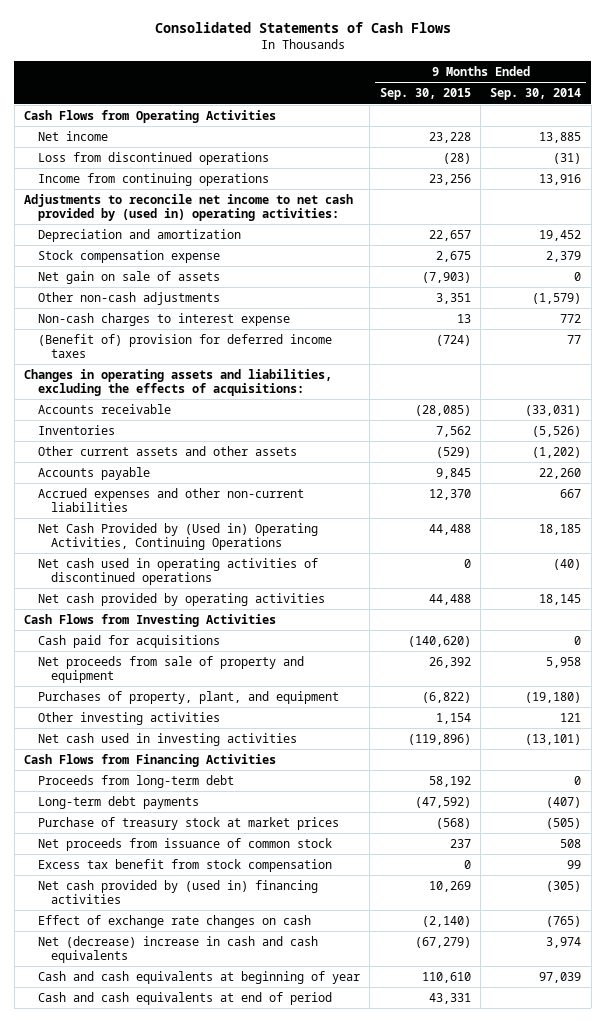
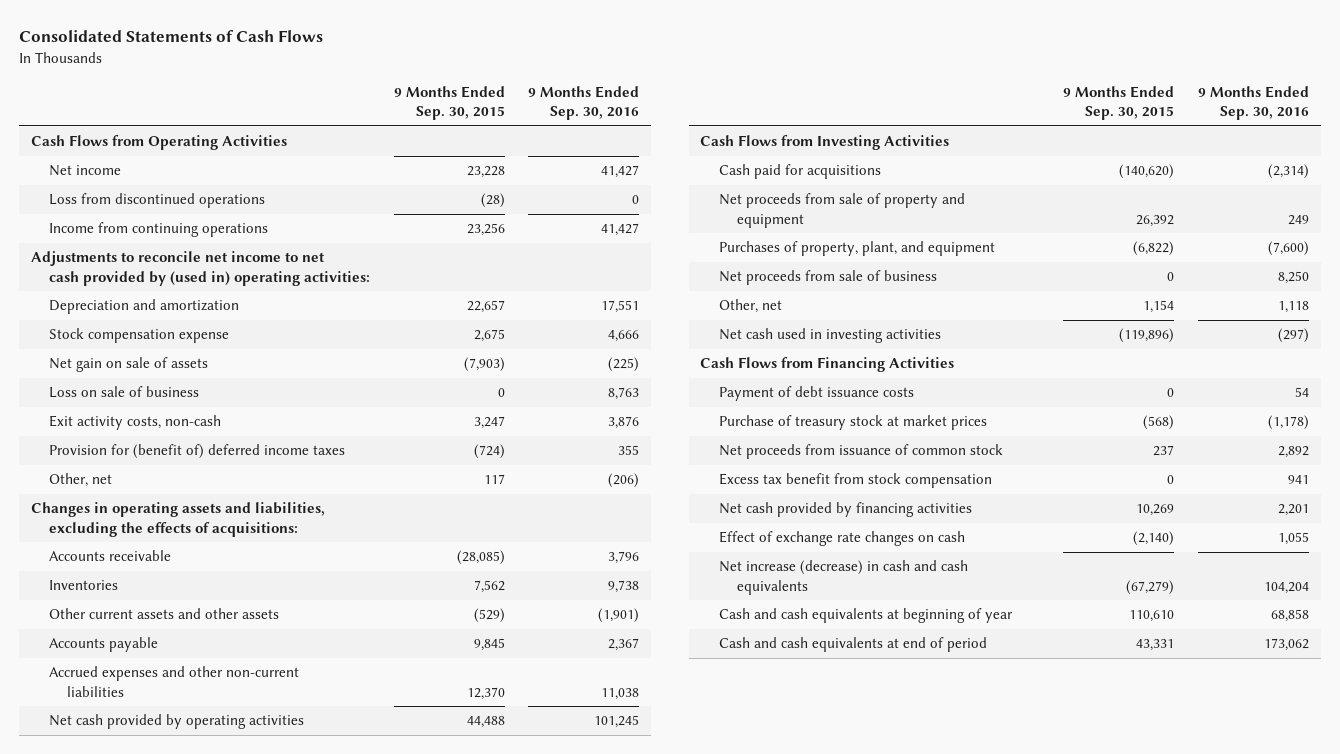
[490,88,582,101] Sep. 30, 2014 -> none
none -> [528,85,640,121] 9 Months Ended Sep. 30, 2016
[37,291,220,305] Other non-cash adjustments -> none
[37,312,290,326] Non-cash charges to interest expense -> none
none -> [48,386,199,399] Loss on sale of business
none -> [48,415,221,431] Exit activity costs, non-cash
[37,333,332,358] (Benefit of) provision for deferred income taxes -> [48,444,345,460] Provision for (benefit of) deferred income taxes
none -> [48,473,112,488] Other, net
[37,522,318,550] Net Cash Provided by (Used in) Operating Activities, Continuing Operations -> none
[37,557,318,585] Net cash used in operating activities of discontinued operations -> none
none -> [718,270,937,286] Net proceeds from sale of business
[37,711,220,725] Other investing activities -> [718,299,782,314] Other, net
[37,774,234,788] Proceeds from long-term debt -> none
[37,795,199,809] Long-term debt payments -> none
none -> [718,386,914,402] Payment of debt issuance costs
[37,879,318,904] Net cash provided by (used in) financing activities -> [718,502,972,518] Net cash provided by financing activities
[37,935,318,963] Net (decrease) increase in cash and cash equivalents -> [718,560,968,595] Net increase (decrease) in cash and cash equivalents

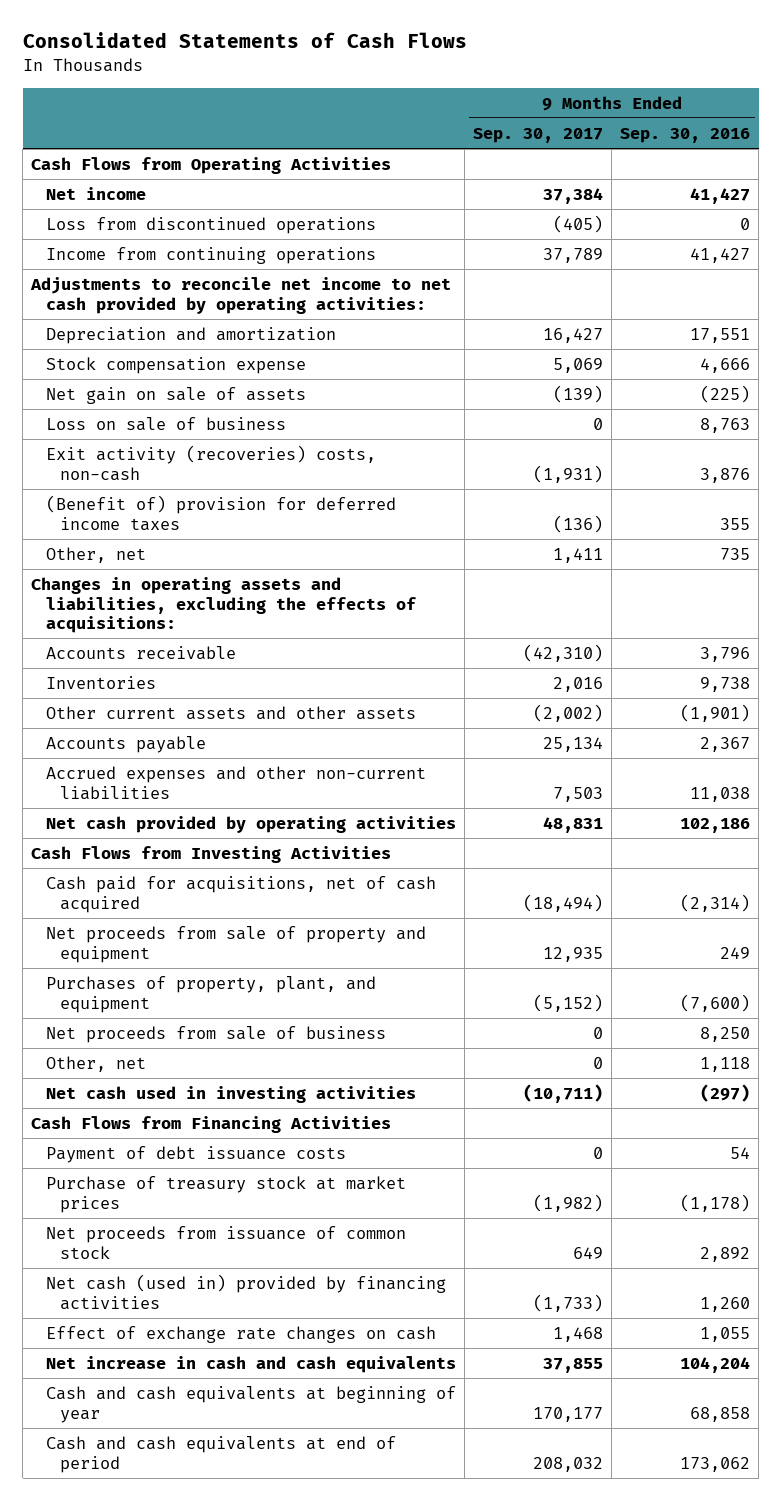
[393,85,505,121] 9 Months Ended Sep. 30, 2015 -> none
none -> [472,127,603,143] Sep. 30, 2017
[30,251,370,286] Adjustments to reconcile net income to net cash provided by (used in) operating activities: -> [30,276,452,314] Adjustments to reconcile net income to net cash provided by operating activities:
[48,415,221,431] Exit activity costs, non-cash -> [45,444,376,481] Exit activity (recoveries) costs, non-cash
[48,444,345,460] Provision for (benefit of) deferred income taxes -> [45,494,396,531] (Benefit of) provision for deferred income taxes
[608,473,640,489] (206) -> [720,547,751,560] 735
[594,715,640,729] 101,245 -> [680,817,751,833] 102,186
[718,164,881,180] Cash paid for acquisitions -> [45,875,436,913] Cash paid for acquisitions, net of cash acquired
[718,473,992,489] Excess tax benefit from stock compensation -> none
[718,502,972,518] Net cash provided by financing activities -> [45,1273,446,1310] Net cash (used in) provided by financing activities
[1277,504,1309,517] 2,201 -> [700,1296,751,1312] 1,260
[718,560,968,595] Net increase (decrease) in cash and cash equivalents -> [45,1355,456,1373] Net increase in cash and cash equivalents

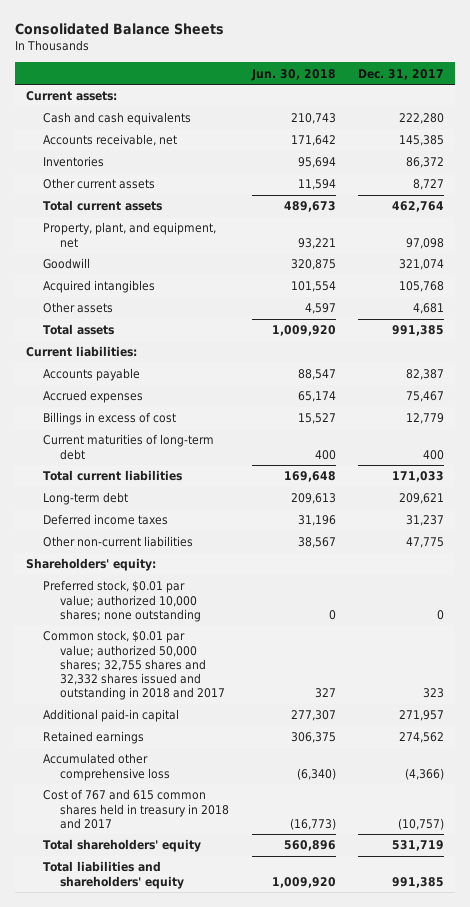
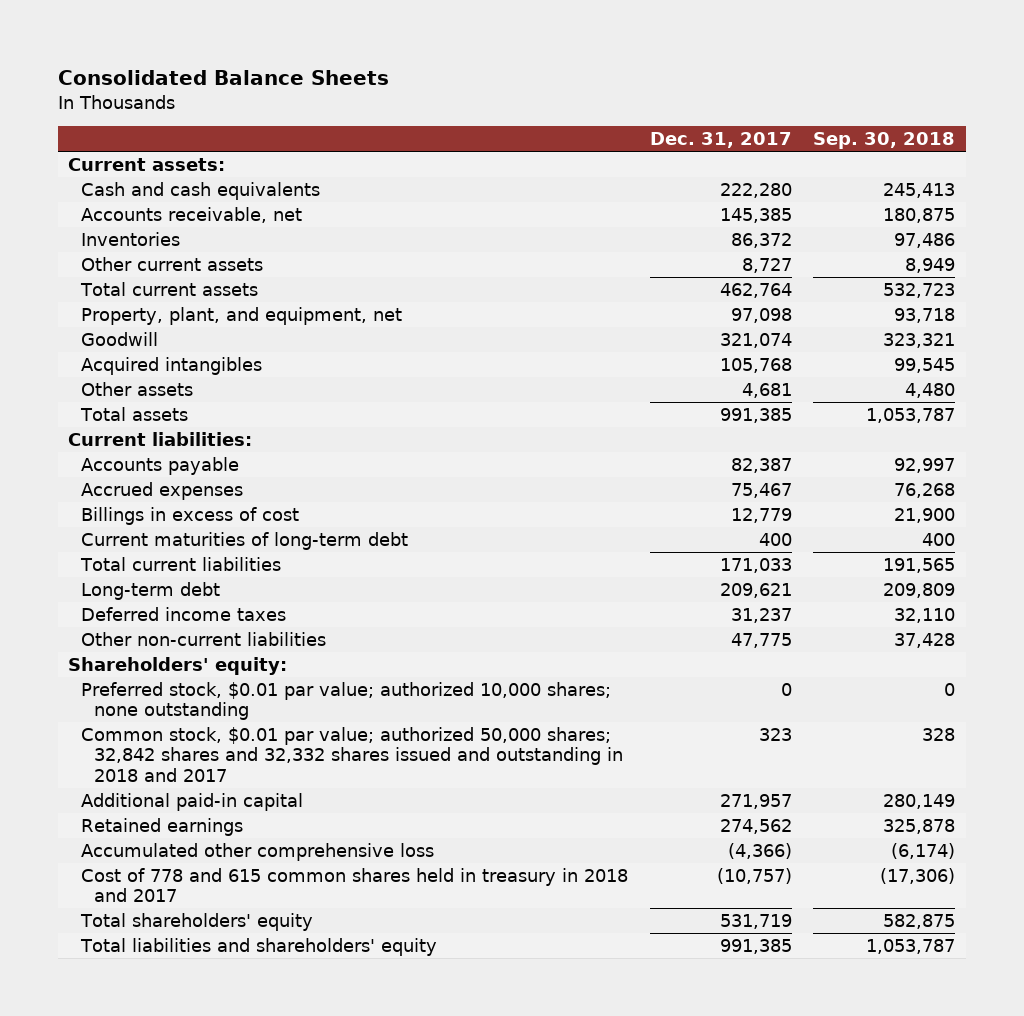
[250,68,336,81] Jun. 30, 2018 -> none
none -> [813,132,956,150] Sep. 30, 2018
[43,630,226,701] Common stock, $0.01 par value; authorized 50,000 shares; 32,755 shares and 32,332 shares issued and outstanding in 2018 and 2017 -> [81,726,624,782] Common stock, $0.01 par value; authorized 50,000 shares; 32,842 shares and 32,332 shares issued and outstanding in 2018 and 2017
[43,789,230,829] Cost of 767 and 615 common shares held in treasury in 2018 and 2017 -> [81,867,629,903] Cost of 778 and 615 common shares held in treasury in 2018 and 2017

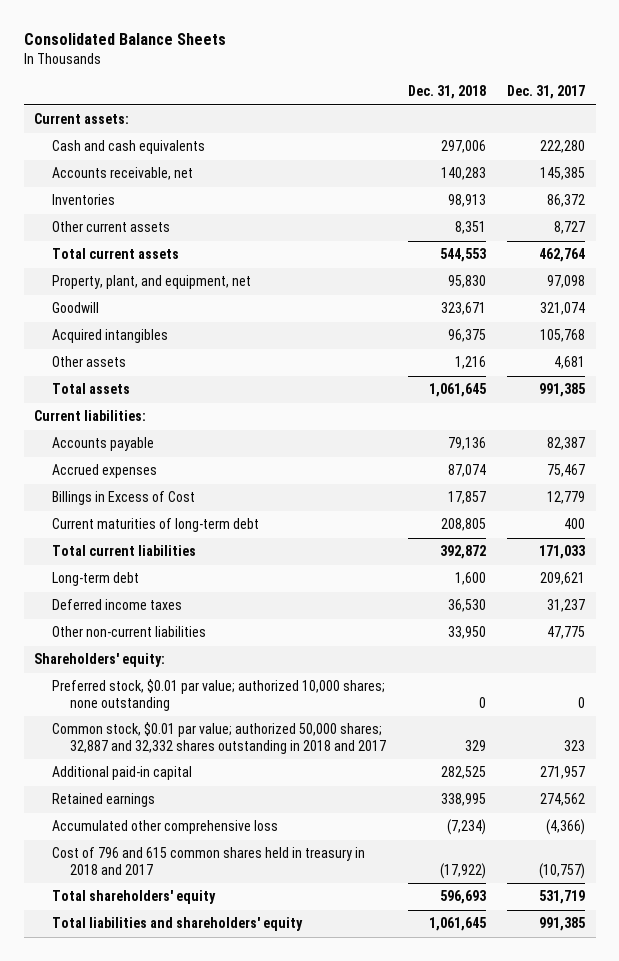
[813,132,956,150] Sep. 30, 2018 -> none
none -> [407,85,486,100] Dec. 31, 2018
[81,506,300,525] Billings in excess of cost -> [52,491,196,506] Billings in Excess of Cost
[81,726,624,782] Common stock, $0.01 par value; authorized 50,000 shares; 32,842 shares and 32,332 shares issued and outstanding in 2018 and 2017 -> [52,722,387,754] Common stock, $0.01 par value; authorized 50,000 shares; 32,887 and 32,332 shares outstanding in 2018 and 2017
[81,867,629,903] Cost of 778 and 615 common shares held in treasury in 2018 and 2017 -> [52,847,366,875] Cost of 796 and 615 common shares held in treasury in 2018 and 2017

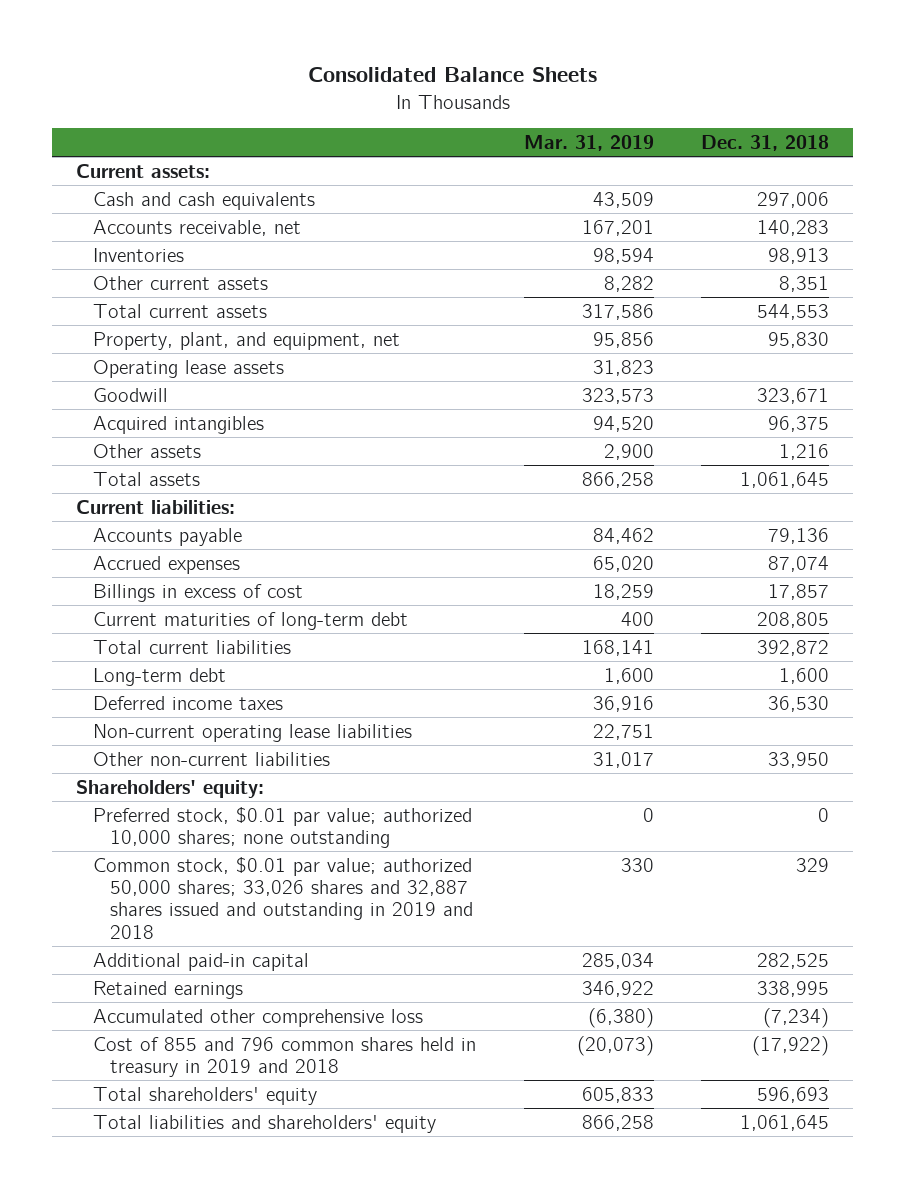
[507,85,586,100] Dec. 31, 2017 -> none
none -> [523,134,654,151] Mar. 31, 2019
none -> [93,359,285,378] Operating lease assets
[52,491,196,506] Billings in Excess of Cost -> [93,583,304,602] Billings in excess of cost
none -> [93,723,413,742] Non-current operating lease liabilities
[52,722,387,754] Common stock, $0.01 par value; authorized 50,000 shares; 32,887 and 32,332 shares outstanding in 2018 and 2017 -> [93,856,474,939] Common stock, $0.01 par value; authorized 50,000 shares; 33,026 shares and 32,887 shares issued and outstanding in 2019 and 2018
[52,847,366,875] Cost of 796 and 615 common shares held in treasury in 2018 and 2017 -> [93,1036,477,1078] Cost of 855 and 796 common shares held in treasury in 2019 and 2018

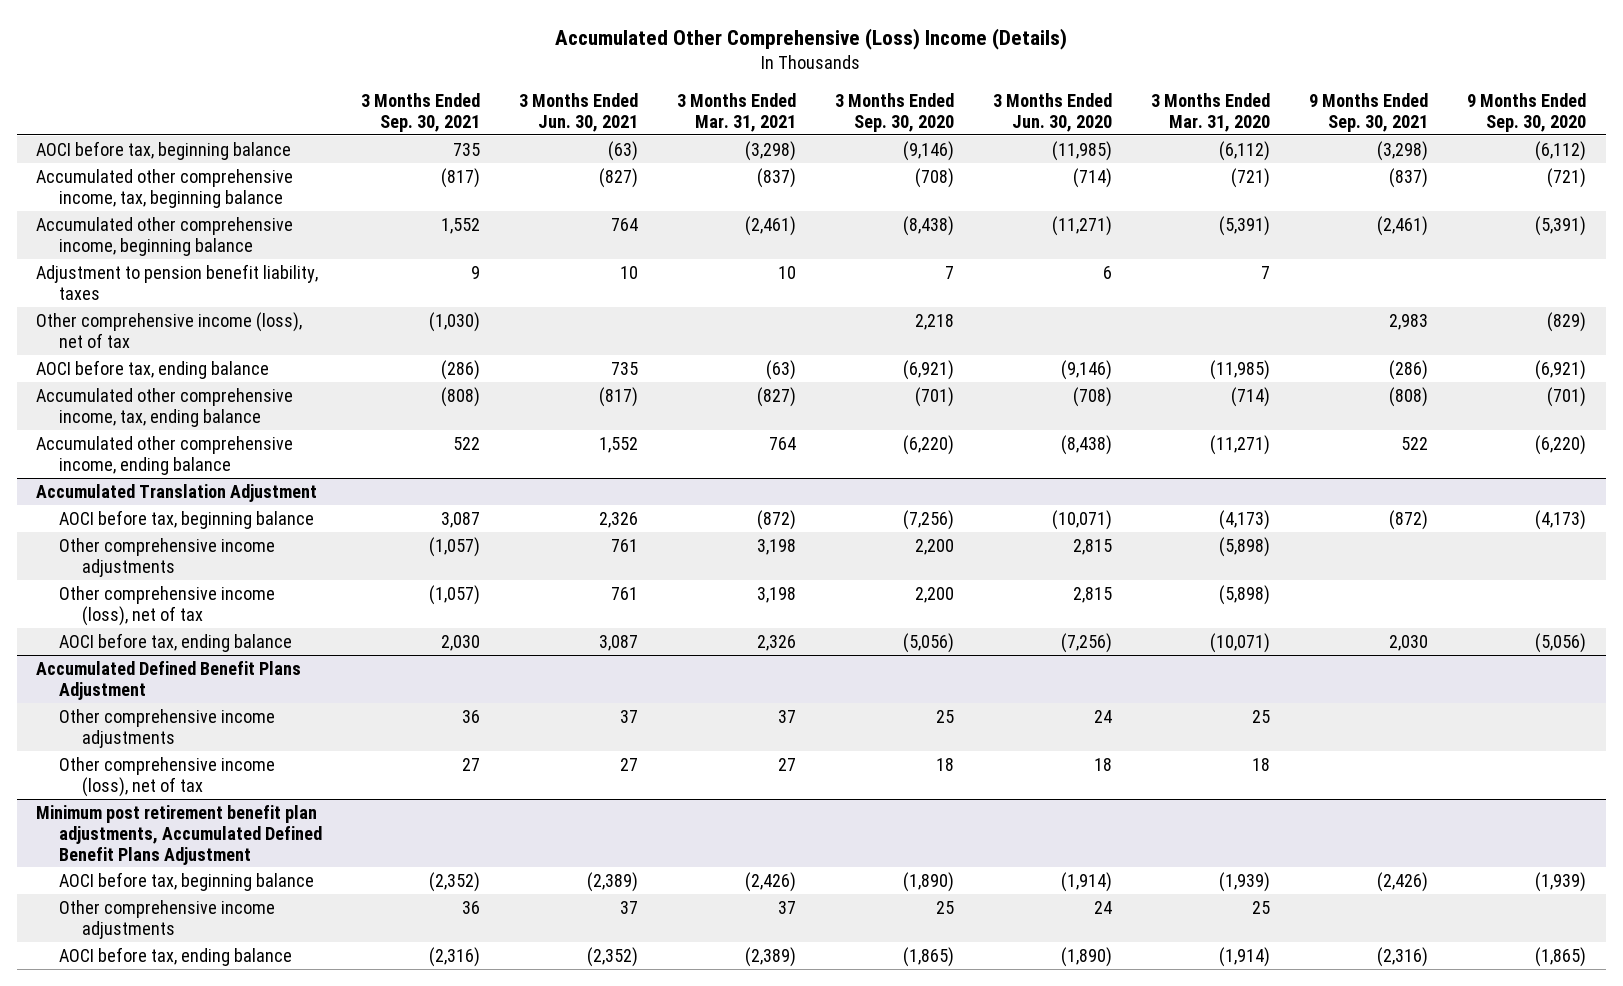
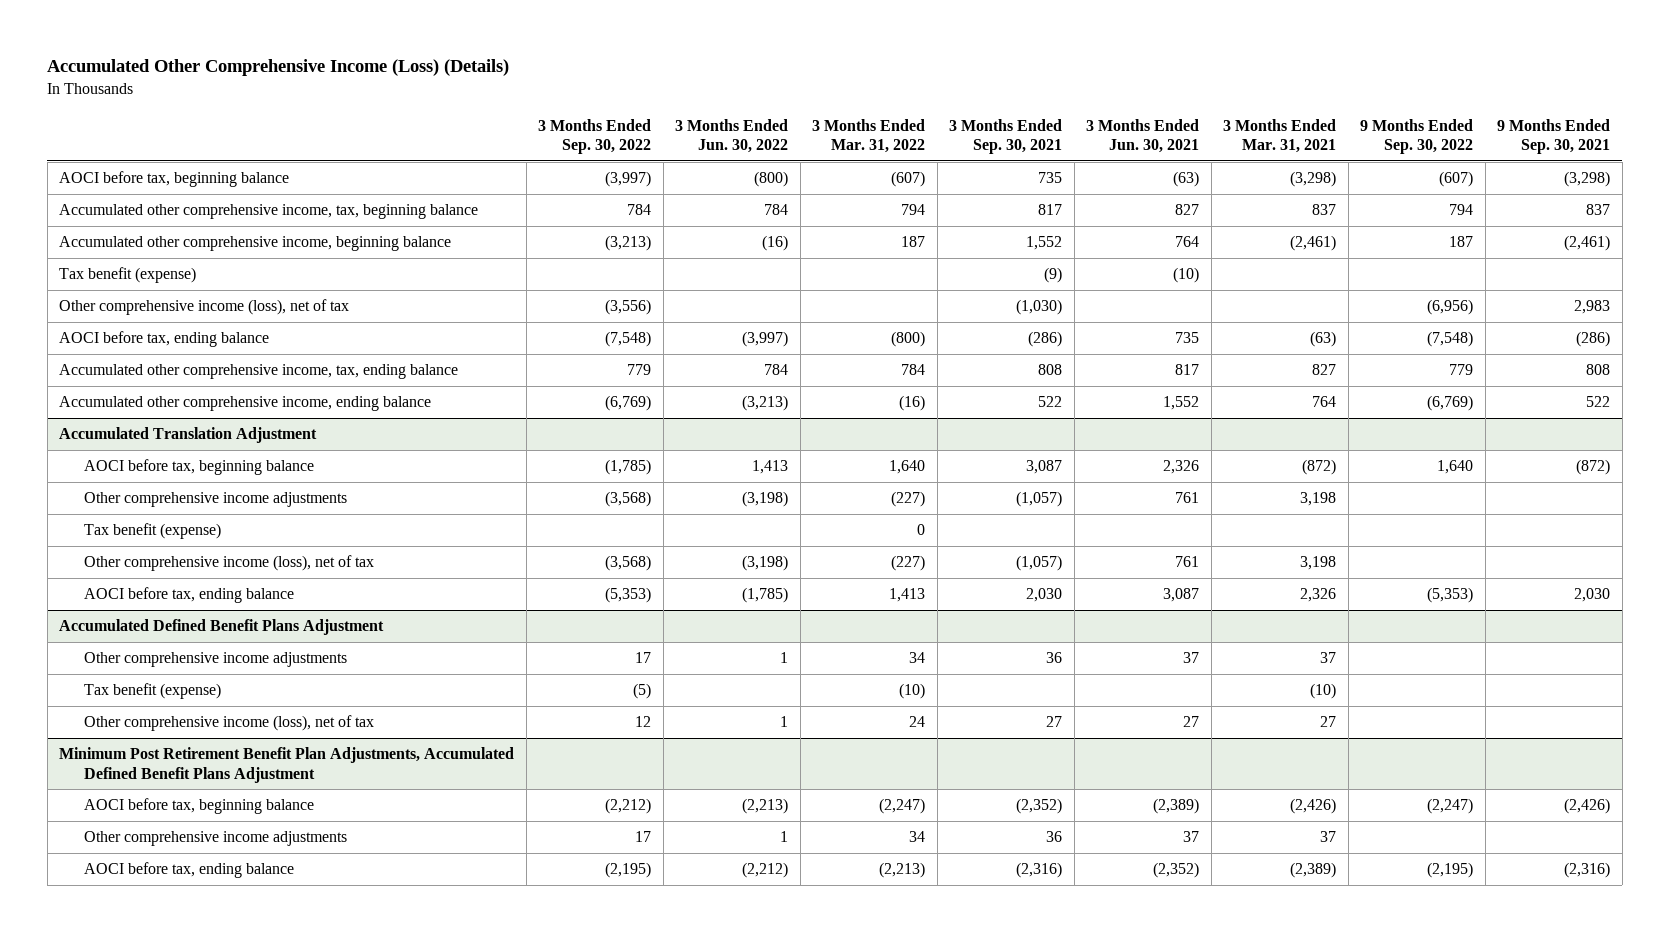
[555,27,1068,50] Accumulated Other Comprehensive (Loss) Income (Details) -> [47,59,510,77] Accumulated Other Comprehensive Income (Loss) (Details)
[835,93,955,133] 3 Months Ended Sep. 30, 2020 -> none
[993,93,1113,133] 3 Months Ended Jun. 30, 2020 -> none
[1151,93,1271,133] 3 Months Ended Mar. 31, 2020 -> none
[1467,93,1587,133] 9 Months Ended Sep. 30, 2020 -> none
none -> [538,118,652,155] 3 Months Ended Sep. 30, 2022
none -> [675,118,789,154] 3 Months Ended Jun. 30, 2022
none -> [812,118,926,154] 3 Months Ended Mar. 31, 2022
none -> [1360,118,1474,155] 9 Months Ended Sep. 30, 2022
[441,167,481,188] (817) -> [1038,204,1063,216] 817
[599,167,639,188] (827) -> [1175,204,1200,216] 827
[757,167,797,188] (837) -> [1312,204,1337,216] 837
[1389,167,1429,188] (837) -> [1586,204,1611,216] 837
[36,263,319,300] Adjustment to pension benefit liability, taxes -> none
none -> [59,267,197,284] Tax benefit (expense)
[441,386,481,407] (808) -> [1038,364,1063,376] 808
[599,386,639,407] (817) -> [1175,364,1200,376] 817
[757,386,797,407] (827) -> [1312,364,1337,376] 827
[1389,386,1429,407] (808) -> [1586,364,1611,376] 808
none -> [84,523,222,540] Tax benefit (expense)
none -> [84,683,222,700] Tax benefit (expense)
[36,804,323,865] Minimum post retirement benefit plan adjustments, Accumulated Defined Benefit Plans Adjustment -> [59,747,515,783] Minimum Post Retirement Benefit Plan Adjustments, Accumulated Defined Benefit Plans Adjustment

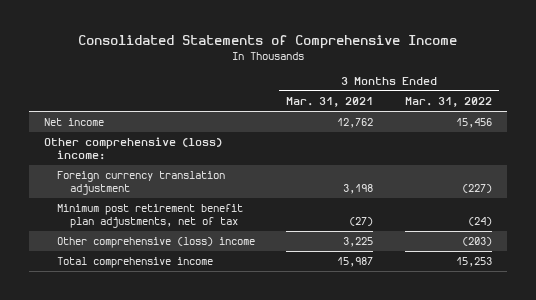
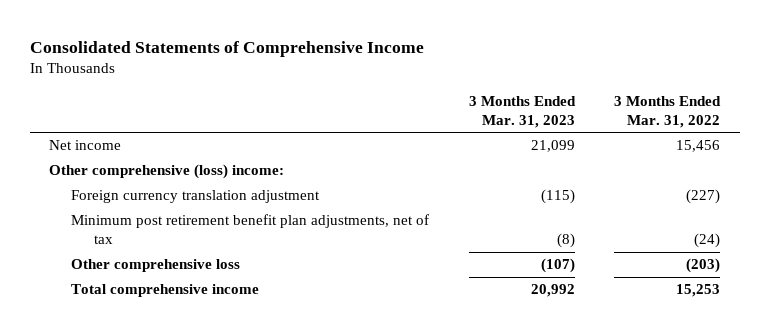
[286,97,374,108] Mar. 31, 2021 -> none
none -> [468,95,576,128] 3 Months Ended Mar. 31, 2023
[57,237,256,249] Other comprehensive (loss) income -> [71,259,241,273] Other comprehensive loss

